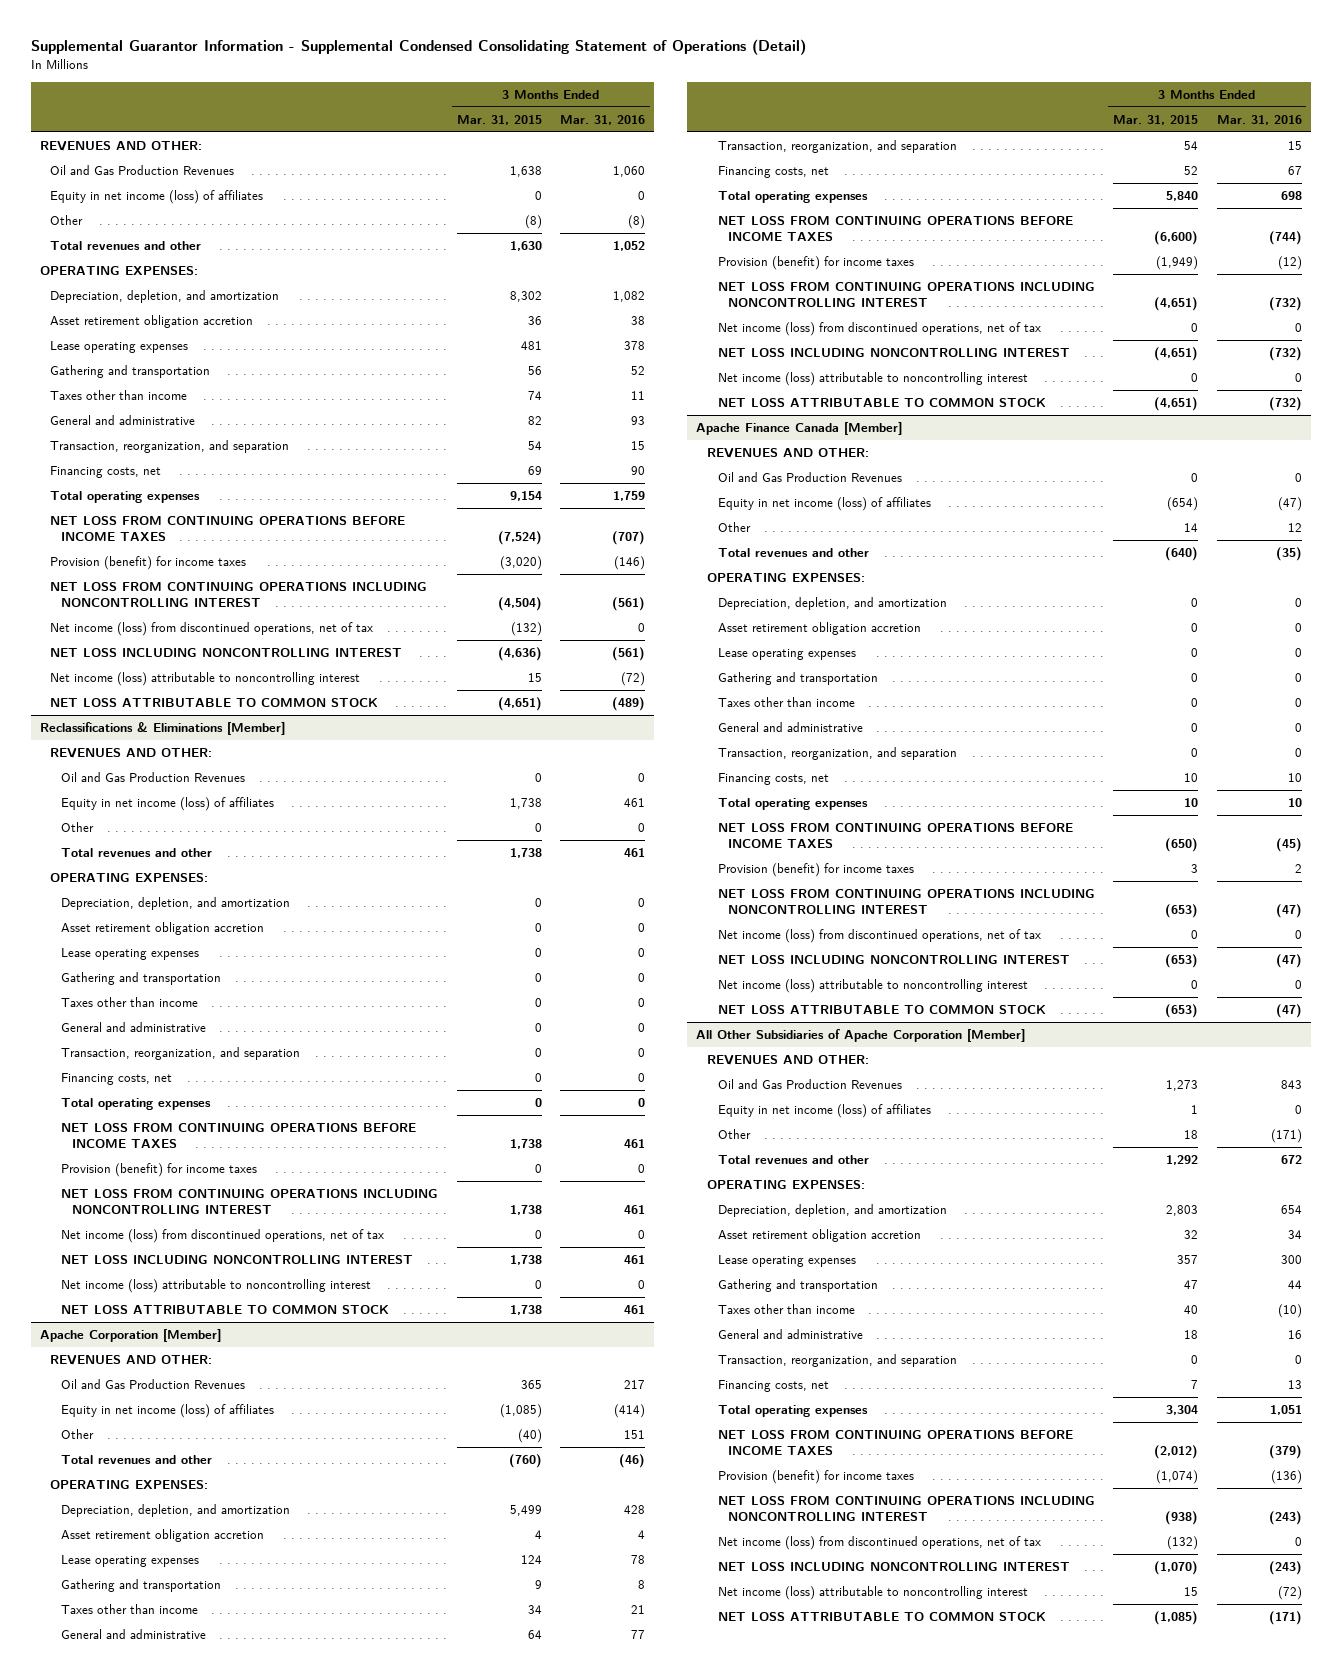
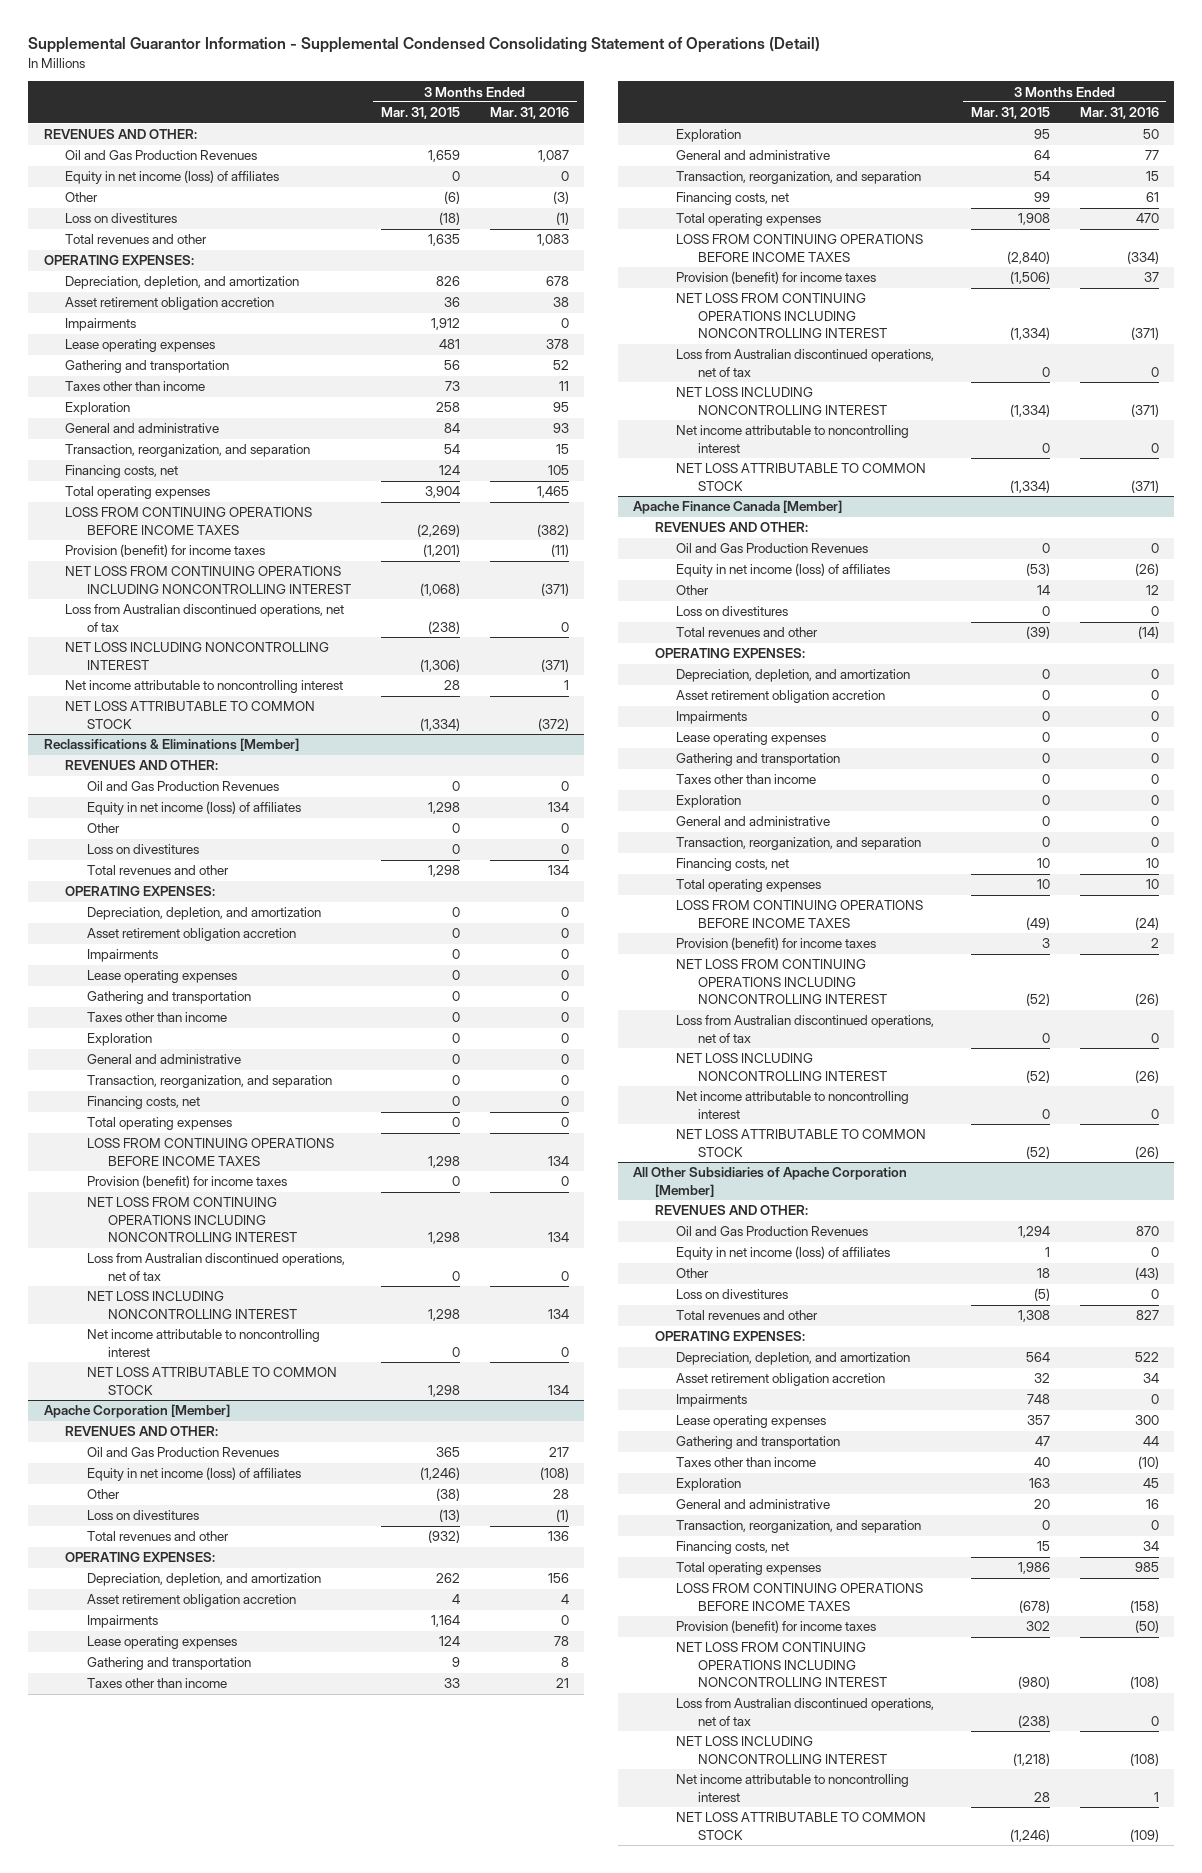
[509,166,542,178] 1,638 -> [427,150,460,163] 1,659
[613,166,646,178] 1,060 -> [538,150,570,163] 1,087
[524,215,542,230] (8) -> [443,191,460,205] (6)
[628,215,646,230] (8) -> [553,191,570,205] (3)
none -> [65,213,178,224] Loss on divestitures
[509,241,542,252] 1,630 -> [427,234,460,247] 1,635
[613,241,646,252] 1,052 -> [537,234,570,247] 1,083
[509,291,542,303] 8,302 -> [435,276,460,287] 826
[613,291,646,303] 1,082 -> [546,276,570,287] 678
none -> [65,318,137,332] Impairments
[527,391,542,401] 74 -> [444,381,460,392] 73
none -> [65,402,131,416] Exploration
[527,416,542,426] 82 -> [443,423,460,434] 84
[527,466,542,476] 69 -> [438,465,460,476] 124
[631,466,646,476] 90 -> [548,465,570,476] 105
[509,491,542,502] 9,154 -> [424,486,460,499] 3,904
[613,491,646,502] 1,759 -> [537,486,570,499] 1,465
[50,516,406,541] NET LOSS FROM CONTINUING OPERATIONS BEFORE INCOME TAXES -> [65,507,313,535] LOSS FROM CONTINUING OPERATIONS BEFORE INCOME TAXES
[497,530,542,545] (7,524) -> [416,523,460,537] (2,269)
[612,530,646,545] (707) -> [537,523,570,537] (382)
[499,556,542,571] (3,020) -> [422,544,460,558] (1,201)
[614,556,646,571] (146) -> [551,544,570,558] (11)
[497,596,542,611] (4,504) -> [419,582,460,596] (1,068)
[612,596,646,611] (561) -> [541,582,570,596] (371)
[50,622,374,637] Net income (loss) from discontinued operations, net of tax -> [65,604,345,632] Loss from Australian discontinued operations, net of tax
[510,622,542,637] (132) -> [427,620,460,634] (238)
[497,647,542,662] (4,636) -> [419,658,460,672] (1,306)
[612,647,646,662] (561) -> [541,658,570,672] (371)
[50,672,361,687] Net income (loss) attributable to noncontrolling interest -> [65,680,344,694] Net income attributable to noncontrolling interest
[527,673,542,683] 15 -> [443,680,460,691] 28
[621,672,646,687] (72) -> [564,680,570,691] 1
[497,697,542,712] (4,651) -> [419,717,460,731] (1,334)
[612,697,646,712] (489) -> [538,717,570,731] (372)
[509,798,542,810] 1,738 -> [427,802,460,815] 1,298
[624,798,646,808] 461 -> [548,802,570,813] 134
none -> [86,844,199,855] Loss on divestitures
[509,848,542,859] 1,738 -> [427,865,460,878] 1,298
[624,848,646,858] 461 -> [548,865,570,876] 134
none -> [86,949,158,963] Impairments
none -> [86,1033,152,1047] Exploration
[61,1123,417,1148] NET LOSS FROM CONTINUING OPERATIONS BEFORE INCOME TAXES -> [86,1138,334,1166] LOSS FROM CONTINUING OPERATIONS BEFORE INCOME TAXES
[509,1138,542,1149] 1,738 -> [427,1155,460,1168] 1,298
[624,1138,646,1148] 461 -> [548,1155,570,1166] 134
[509,1204,542,1215] 1,738 -> [427,1232,460,1245] 1,298
[624,1204,646,1214] 461 -> [548,1232,570,1243] 134
[61,1229,385,1244] Net income (loss) from discontinued operations, net of tax -> [86,1253,345,1281] Loss from Australian discontinued operations, net of tax
[509,1255,542,1266] 1,738 -> [427,1308,460,1321] 1,298
[624,1255,646,1265] 461 -> [548,1308,570,1319] 134
[61,1279,372,1294] Net income (loss) attributable to noncontrolling interest -> [86,1329,320,1357] Net income attributable to noncontrolling interest
[509,1305,542,1316] 1,738 -> [427,1384,460,1397] 1,298
[624,1305,646,1315] 461 -> [548,1384,570,1395] 134
[499,1404,542,1419] (1,085) -> [419,1467,460,1481] (1,246)
[614,1404,646,1419] (414) -> [540,1467,570,1481] (108)
[517,1429,542,1444] (40) -> [435,1488,460,1502] (38)
[624,1430,646,1440] 151 -> [553,1489,570,1500] 28
none -> [86,1510,199,1521] Loss on divestitures
[508,1454,542,1469] (760) -> [427,1530,460,1544] (932)
[619,1454,646,1469] (46) -> [548,1531,570,1542] 136
[509,1505,542,1517] 5,499 -> [435,1573,460,1584] 262
[624,1505,646,1515] 428 -> [548,1573,570,1584] 156
none -> [86,1615,158,1629] Impairments
[527,1605,542,1615] 34 -> [443,1678,460,1689] 33
none -> [676,129,742,143] Exploration
[1184,166,1199,176] 52 -> [1033,192,1050,203] 99
[1287,166,1302,176] 67 -> [1145,192,1159,203] 61
[1166,191,1199,202] 5,840 -> [1017,213,1050,226] 1,908
[1280,191,1302,201] 698 -> [1135,213,1159,224] 470
[717,216,1073,241] NET LOSS FROM CONTINUING OPERATIONS BEFORE INCOME TAXES -> [676,234,924,262] LOSS FROM CONTINUING OPERATIONS BEFORE INCOME TAXES
[1154,230,1199,245] (6,600) -> [1006,250,1050,264] (2,840)
[1268,230,1302,245] (744) -> [1126,250,1159,264] (334)
[1156,256,1199,271] (1,949) -> [1009,271,1050,285] (1,506)
[1277,256,1302,271] (12) -> [1143,272,1159,283] 37
[1154,296,1199,311] (4,651) -> [1009,327,1050,341] (1,334)
[1268,296,1302,311] (732) -> [1130,327,1159,341] (371)
[717,322,1041,337] Net income (loss) from discontinued operations, net of tax -> [676,349,935,377] Loss from Australian discontinued operations, net of tax
[1154,347,1199,362] (4,651) -> [1009,403,1050,417] (1,334)
[1268,347,1302,362] (732) -> [1130,403,1159,417] (371)
[717,372,1028,387] Net income (loss) attributable to noncontrolling interest -> [676,425,910,453] Net income attributable to noncontrolling interest
[1154,397,1199,412] (4,651) -> [1009,479,1050,493] (1,334)
[1268,397,1302,412] (732) -> [1130,479,1159,493] (371)
[1167,497,1199,512] (654) -> [1025,563,1050,577] (53)
[1277,497,1302,512] (47) -> [1134,563,1159,577] (26)
none -> [676,606,789,617] Loss on divestitures
[1165,547,1199,562] (640) -> [1025,626,1050,640] (39)
[1275,547,1302,562] (35) -> [1137,626,1159,640] (14)
none -> [676,711,748,725] Impairments
none -> [676,795,742,809] Exploration
[717,823,1073,848] NET LOSS FROM CONTINUING OPERATIONS BEFORE INCOME TAXES -> [676,900,924,928] LOSS FROM CONTINUING OPERATIONS BEFORE INCOME TAXES
[1165,837,1199,852] (650) -> [1025,916,1050,930] (49)
[1275,837,1302,852] (45) -> [1134,916,1159,930] (24)
[1165,903,1199,918] (653) -> [1025,993,1050,1007] (52)
[1275,903,1302,918] (47) -> [1134,993,1159,1007] (26)
[717,929,1041,944] Net income (loss) from discontinued operations, net of tax -> [676,1015,935,1043] Loss from Australian discontinued operations, net of tax
[1165,954,1199,969] (653) -> [1025,1069,1050,1083] (52)
[1275,954,1302,969] (47) -> [1134,1069,1159,1083] (26)
[717,979,1028,994] Net income (loss) attributable to noncontrolling interest -> [676,1091,910,1119] Net income attributable to noncontrolling interest
[1165,1004,1199,1019] (653) -> [1025,1145,1050,1159] (52)
[1275,1004,1302,1019] (47) -> [1134,1145,1159,1159] (26)
[1166,1080,1199,1092] 1,273 -> [1017,1226,1050,1239] 1,294
[1280,1080,1302,1090] 843 -> [1135,1226,1159,1237] 870
[1270,1129,1302,1144] (171) -> [1134,1267,1159,1281] (43)
none -> [676,1289,789,1300] Loss on divestitures
[1166,1155,1199,1166] 1,292 -> [1017,1310,1050,1323] 1,308
[1280,1155,1302,1165] 672 -> [1135,1310,1159,1321] 827
[1166,1205,1199,1217] 2,803 -> [1025,1352,1050,1363] 564
[1280,1205,1302,1215] 654 -> [1134,1352,1159,1363] 522
none -> [676,1394,748,1408] Impairments
none -> [676,1478,742,1492] Exploration
[1184,1330,1199,1340] 18 -> [1033,1499,1050,1510] 20
[1191,1380,1199,1390] 7 -> [1036,1541,1050,1552] 15
[1287,1380,1302,1390] 13 -> [1142,1541,1159,1552] 34
[1166,1405,1199,1416] 3,304 -> [1017,1562,1050,1575] 1,986
[1269,1405,1302,1416] 1,051 -> [1134,1562,1159,1573] 985
[717,1430,1073,1455] NET LOSS FROM CONTINUING OPERATIONS BEFORE INCOME TAXES -> [676,1583,924,1611] LOSS FROM CONTINUING OPERATIONS BEFORE INCOME TAXES
[1154,1444,1199,1459] (2,012) -> [1018,1599,1050,1613] (678)
[1268,1444,1302,1459] (379) -> [1129,1599,1159,1613] (158)
[1156,1470,1199,1485] (1,074) -> [1025,1621,1050,1632] 302
[1270,1470,1302,1485] (136) -> [1134,1620,1159,1634] (50)
[1165,1510,1199,1525] (938) -> [1017,1676,1050,1690] (980)
[1268,1510,1302,1525] (243) -> [1129,1676,1159,1690] (108)
[717,1536,1041,1551] Net income (loss) from discontinued operations, net of tax -> [676,1698,935,1726] Loss from Australian discontinued operations, net of tax
[1167,1536,1199,1551] (132) -> [1017,1714,1050,1728] (238)
[1154,1561,1199,1576] (1,070) -> [1012,1752,1050,1766] (1,218)
[1268,1561,1302,1576] (243) -> [1129,1752,1159,1766] (108)
[717,1586,1028,1601] Net income (loss) attributable to noncontrolling interest -> [676,1774,910,1802] Net income attributable to noncontrolling interest
[1184,1587,1199,1597] 15 -> [1033,1791,1050,1802] 28
[1277,1586,1302,1601] (72) -> [1153,1791,1159,1802] 1
[1154,1611,1199,1626] (1,085) -> [1009,1828,1050,1842] (1,246)
[1268,1611,1302,1626] (171) -> [1129,1828,1159,1842] (109)

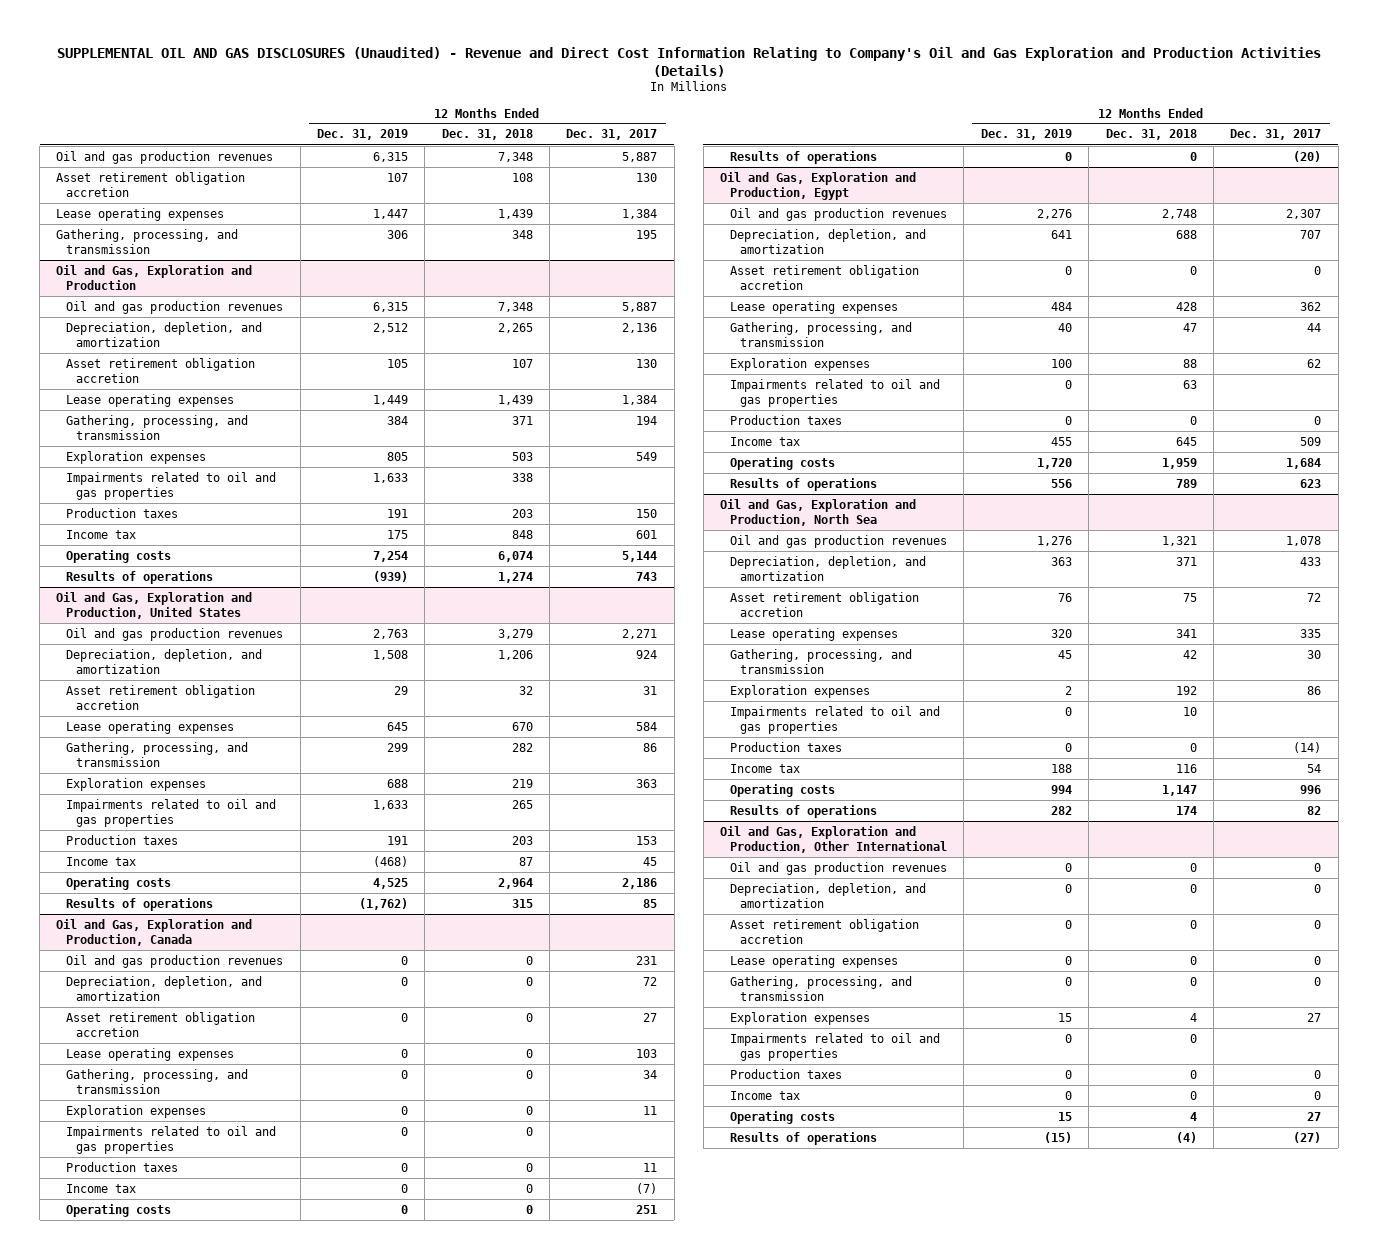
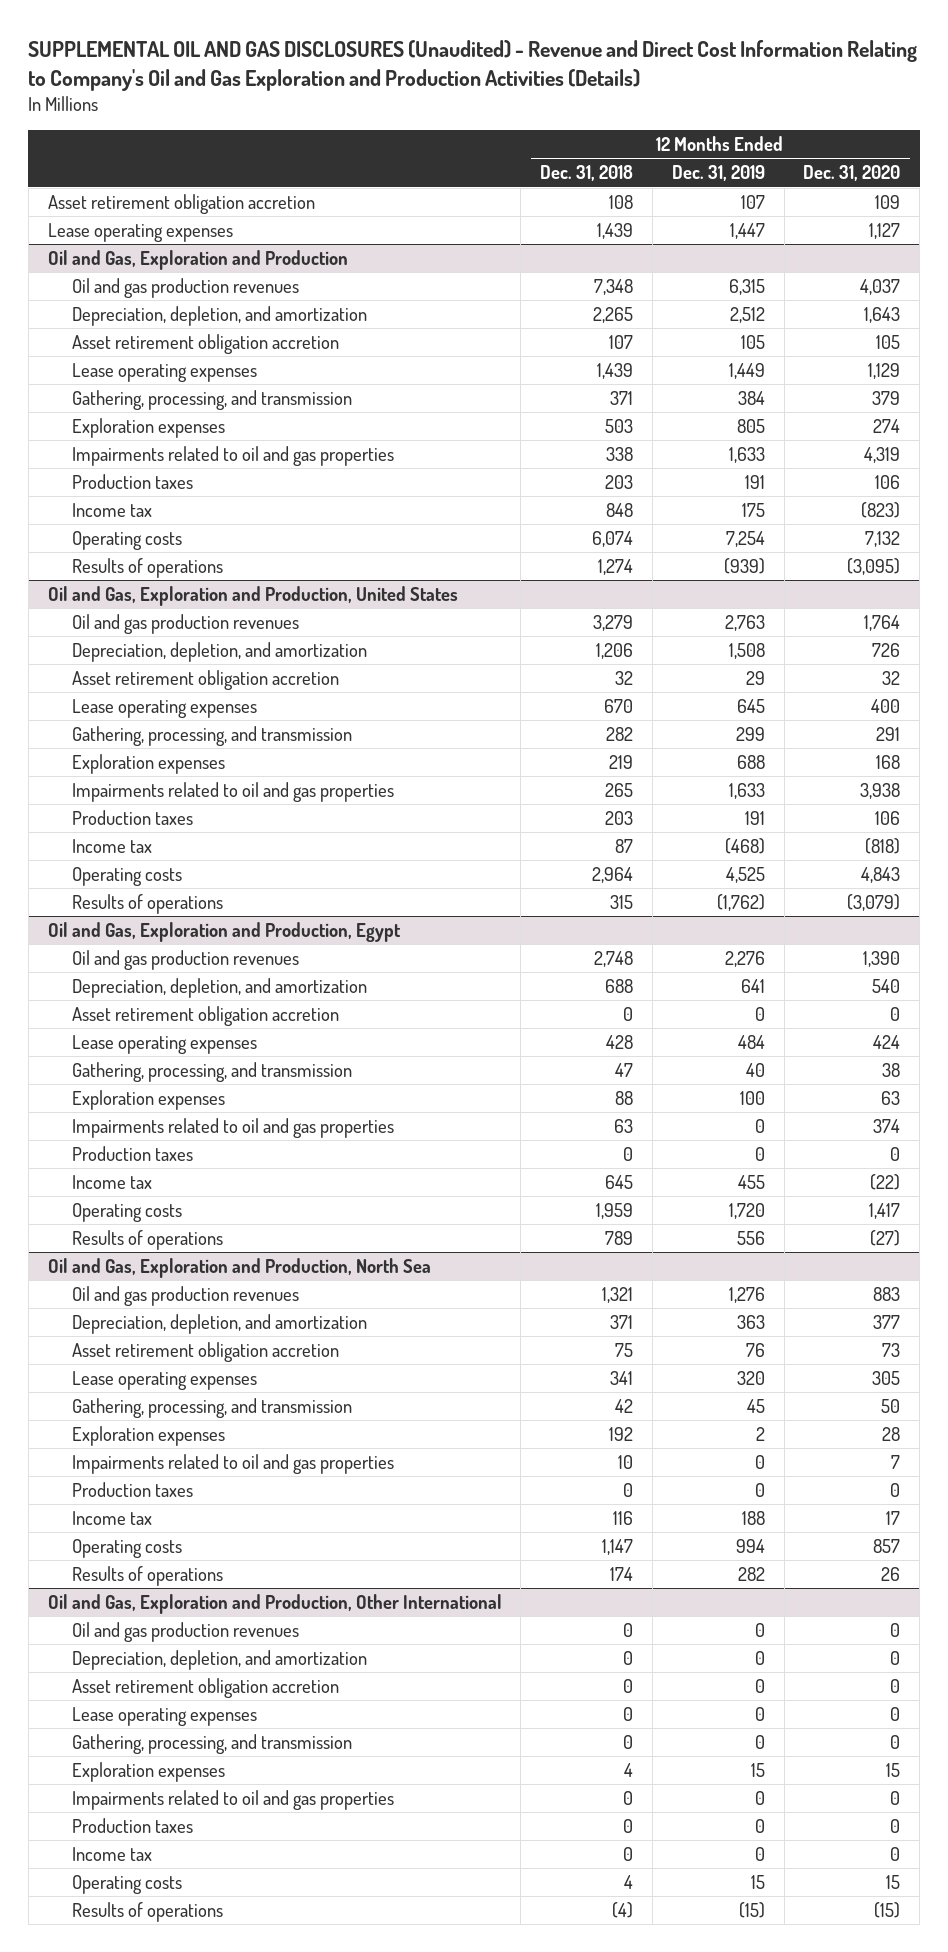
[566,129,658,141] Dec. 31, 2017 -> none
none -> [803,165,901,182] Dec. 31, 2020
[56,150,274,164] Oil and gas production revenues -> none
[56,228,239,254] Gathering, processing, and transmission -> none
[56,918,253,946] Oil and Gas, Exploration and Production, Canada -> none
[66,954,284,968] Oil and gas production revenues -> none
[66,975,263,1001] Depreciation, depletion, and amortization -> none
[66,1011,256,1037] Asset retirement obligation accretion -> none
[66,1047,235,1061] Lease operating expenses -> none
[66,1068,249,1094] Gathering, processing, and transmission -> none
[66,1104,207,1118] Exploration expenses -> none
[66,1125,277,1154] Impairments related to oil and gas properties -> none
[66,1161,179,1172] Production taxes -> none
[66,1183,137,1193] Income tax -> none
[66,1203,172,1217] Operating costs -> none
[730,150,878,164] Results of operations -> none

